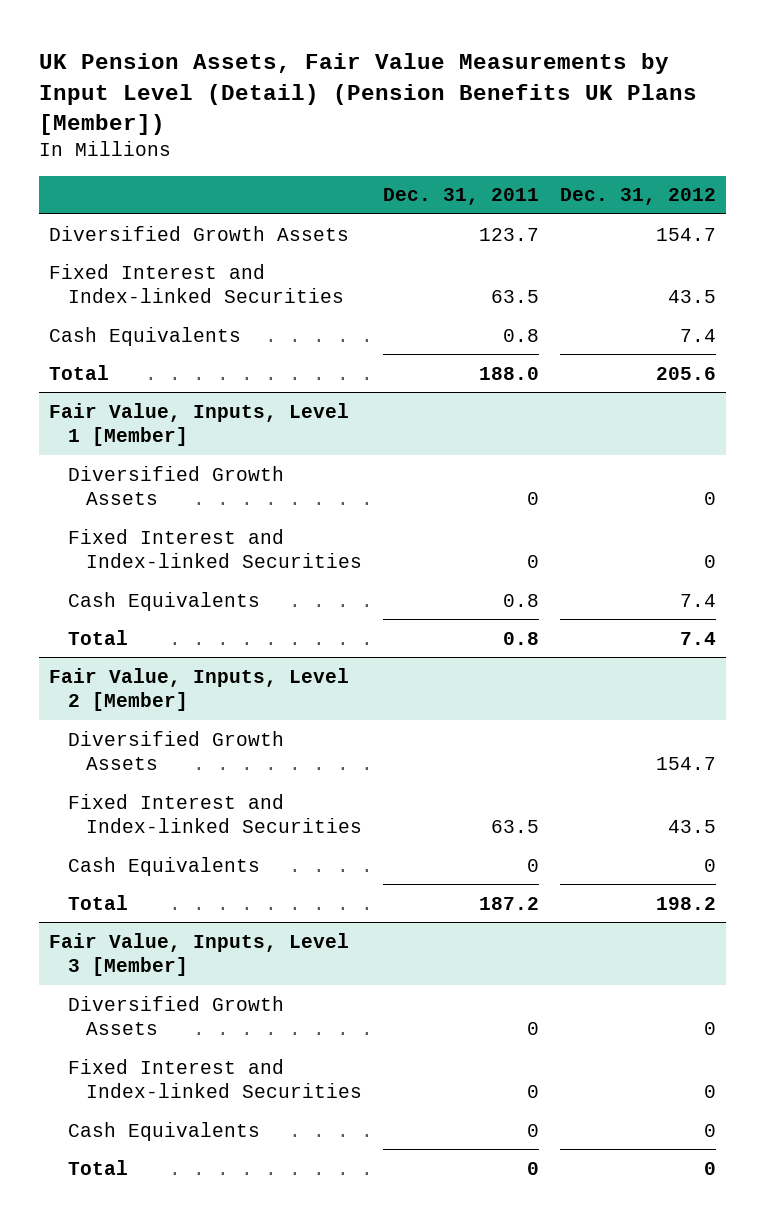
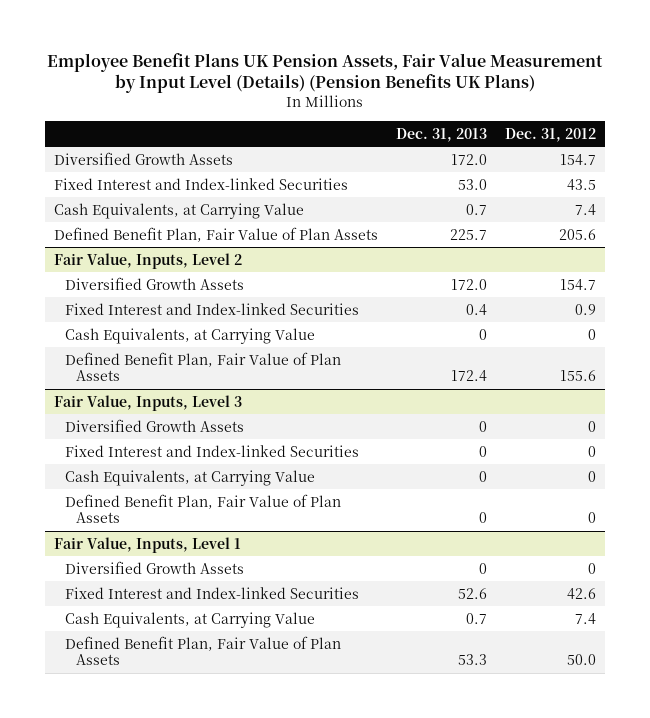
[39,53,698,135] UK Pension Assets, Fair Value Measurements by Input Level (Detail) (Pension Benefits UK Plans [Member]) -> [47,52,604,94] Employee Benefit Plans UK Pension Assets, Fair Value Measurement by Input Level (Details) (Pension Benefits UK Plans)
[383,188,540,206] Dec. 31, 2011 -> none
none -> [396,127,488,142] Dec. 31, 2013
[49,402,350,447] Fair Value, Inputs, Level 1 [Member] -> none
[67,465,284,506] Diversified Growth Assets -> none
[67,528,363,569] Fixed Interest and Index-linked Securities -> none
[67,591,260,611] Cash Equivalents -> none
[67,629,128,645] Total -> none
[49,326,242,346] Cash Equivalents -> [54,202,305,219] Cash Equivalents, at Carrying Value
[49,364,110,380] Total -> [54,226,379,242] Defined Benefit Plan, Fair Value of Plan Assets
[49,667,350,712] Fair Value, Inputs, Level 2 [Member] -> [54,252,243,269] Fair Value, Inputs, Level 2
[67,894,128,910] Total -> none
[667,820,716,834] 43.5 -> [575,303,597,315] 0.9
[67,856,260,876] Cash Equivalents -> [65,327,316,344] Cash Equivalents, at Carrying Value
none -> [65,351,342,382] Defined Benefit Plan, Fair Value of Plan Assets
[49,932,350,977] Fair Value, Inputs, Level 3 [Member] -> [54,394,243,411] Fair Value, Inputs, Level 3
[67,1121,260,1141] Cash Equivalents -> [65,469,316,486] Cash Equivalents, at Carrying Value
[67,1159,128,1175] Total -> [65,493,342,524] Defined Benefit Plan, Fair Value of Plan Assets
none -> [54,536,242,553] Fair Value, Inputs, Level 1
none -> [65,560,245,574] Diversified Growth Assets
none -> [65,586,360,599] Fixed Interest and Index-linked Securities
none -> [65,611,316,628] Cash Equivalents, at Carrying Value
none -> [65,635,342,666] Defined Benefit Plan, Fair Value of Plan Assets

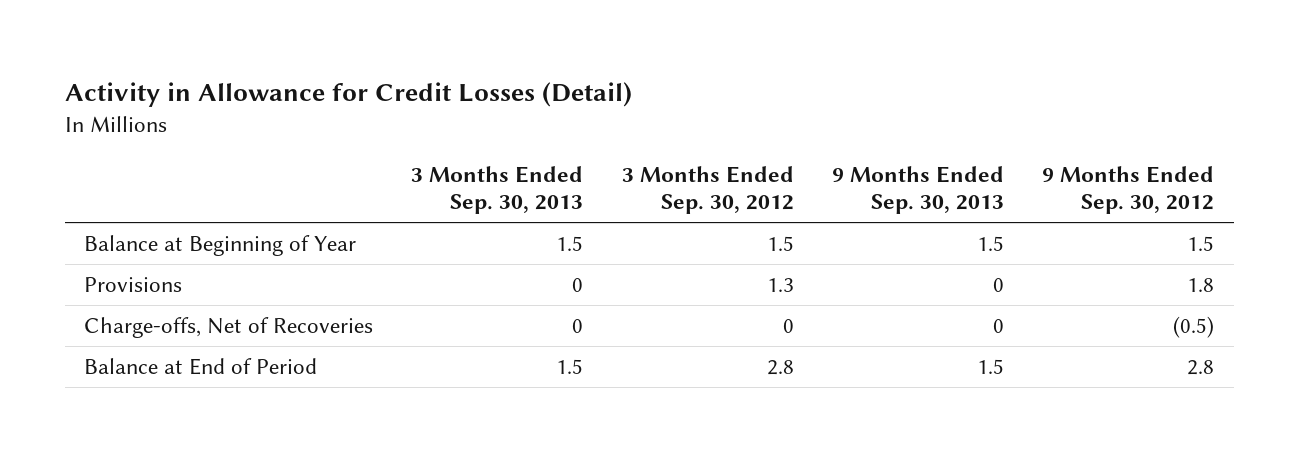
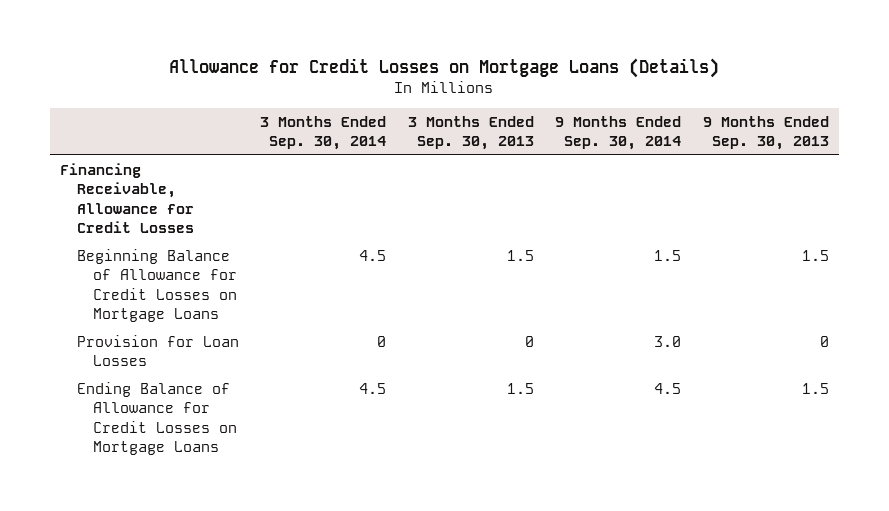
[64,81,632,107] Activity in Allowance for Credit Losses (Detail) -> [169,57,720,78] Allowance for Credit Losses on Mortgage Loans (Details)
[621,166,794,215] 3 Months Ended Sep. 30, 2012 -> none
[1042,166,1215,215] 9 Months Ended Sep. 30, 2012 -> none
none -> [260,115,387,151] 3 Months Ended Sep. 30, 2014
none -> [555,115,682,151] 9 Months Ended Sep. 30, 2014
[83,316,373,338] Charge-offs, Net of Recoveries -> none
none -> [60,162,194,234] Financing Receivable, Allowance for Credit Losses
[83,234,356,256] Balance at Beginning of Year -> [76,248,237,323] Beginning Balance of Allowance for Credit Losses on Mortgage Loans
[83,276,182,292] Provisions -> [76,334,239,367] Provision for Loan Losses
[83,357,317,375] Balance at End of Period -> [76,381,237,456] Ending Balance of Allowance for Credit Losses on Mortgage Loans

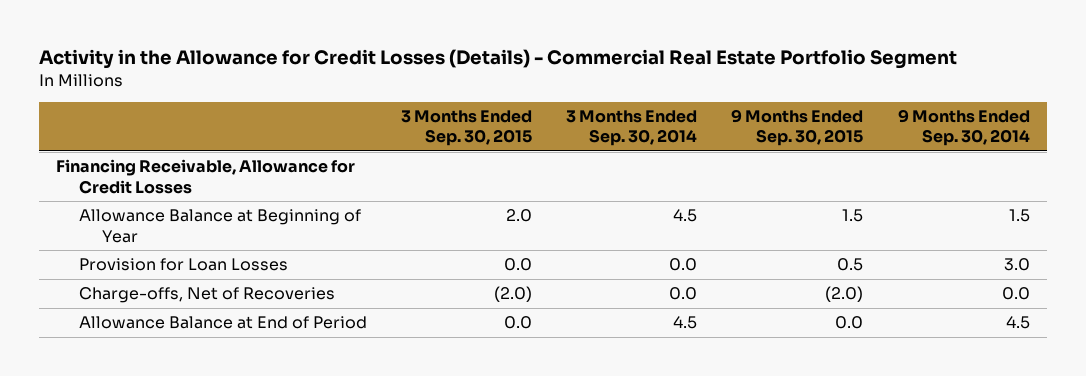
[169,57,720,78] Allowance for Credit Losses on Mortgage Loans (Details) -> [39,48,958,69] Activity in the Allowance for Credit Losses (Details) - Commercial Real Estate Portfolio Segment
[407,115,534,151] 3 Months Ended Sep. 30, 2013 -> none
[702,115,829,151] 9 Months Ended Sep. 30, 2013 -> none
none -> [401,109,533,147] 3 Months Ended Sep. 30, 2015
none -> [731,108,864,147] 9 Months Ended Sep. 30, 2015
[76,248,237,323] Beginning Balance of Allowance for Credit Losses on Mortgage Loans -> [79,209,362,243] Allowance Balance at Beginning of Year
[377,335,387,347] 0 -> [669,258,698,272] 0.0
none -> [79,287,336,304] Charge-offs, Net of Recoveries
[76,381,237,456] Ending Balance of Allowance for Credit Losses on Mortgage Loans -> [79,316,368,330] Allowance Balance at End of Period

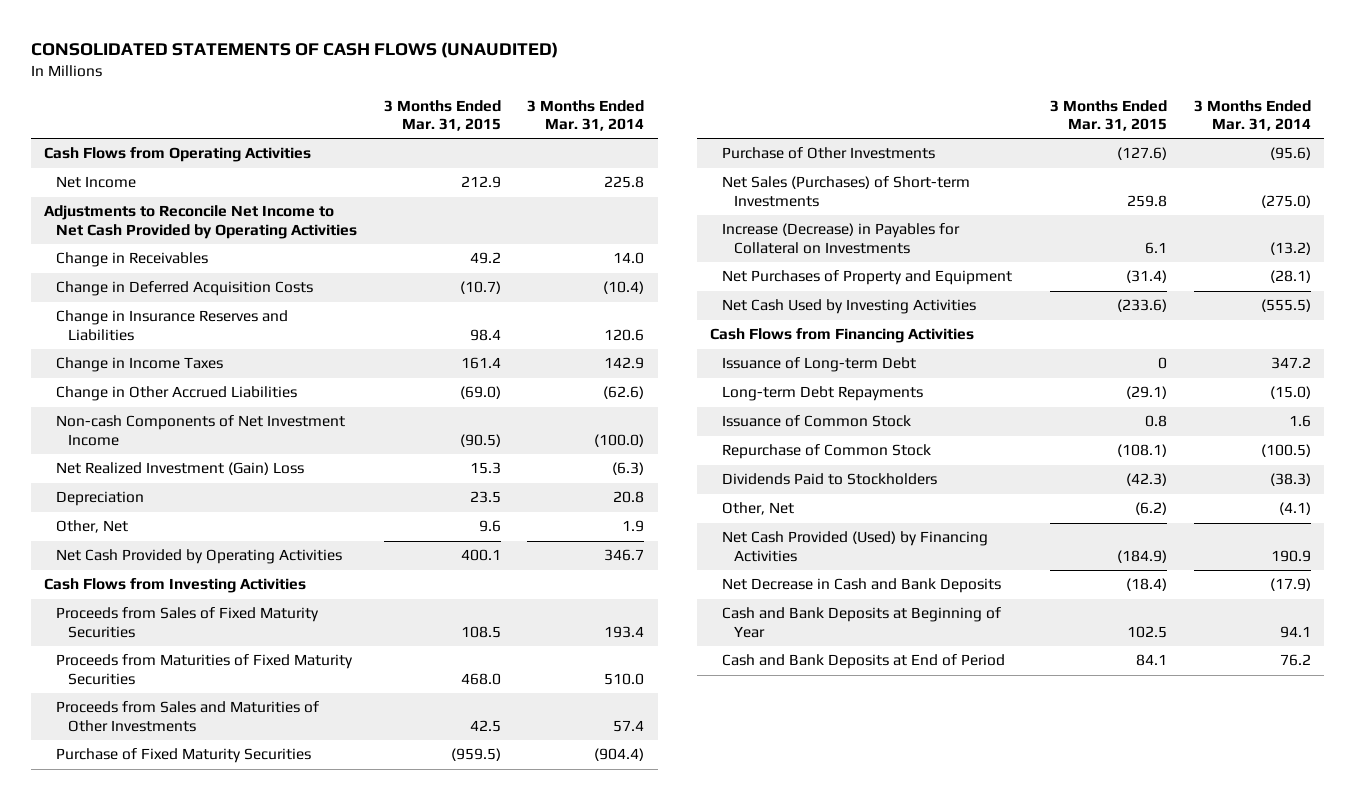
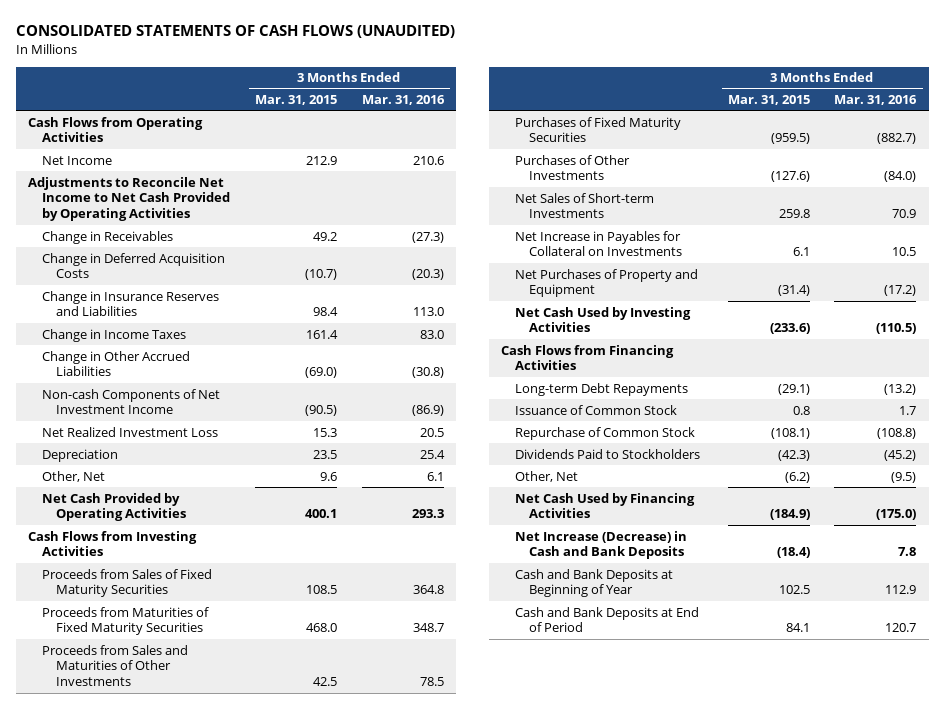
[527,100,645,132] 3 Months Ended Mar. 31, 2014 -> none
none -> [361,95,445,106] Mar. 31, 2016
[56,462,305,476] Net Realized Investment (Gain) Loss -> [42,426,219,437] Net Realized Investment Loss
[56,748,312,764] Purchase of Fixed Maturity Securities -> [515,116,682,143] Purchases of Fixed Maturity Securities
[722,147,936,160] Purchase of Other Investments -> [515,154,631,181] Purchases of Other Investments
[722,176,971,207] Net Sales (Purchases) of Short-term Investments -> [515,192,655,219] Net Sales of Short-term Investments
[722,223,961,254] Increase (Decrease) in Payables for Collateral on Investments -> [515,230,683,257] Net Increase in Payables for Collateral on Investments
[722,357,917,373] Issuance of Long-term Debt -> none
[722,531,989,562] Net Cash Provided (Used) by Financing Activities -> [515,492,696,519] Net Cash Used by Financing Activities
[722,578,1002,594] Net Decrease in Cash and Bank Deposits -> [515,530,688,560] Net Increase (Decrease) in Cash and Bank Deposits

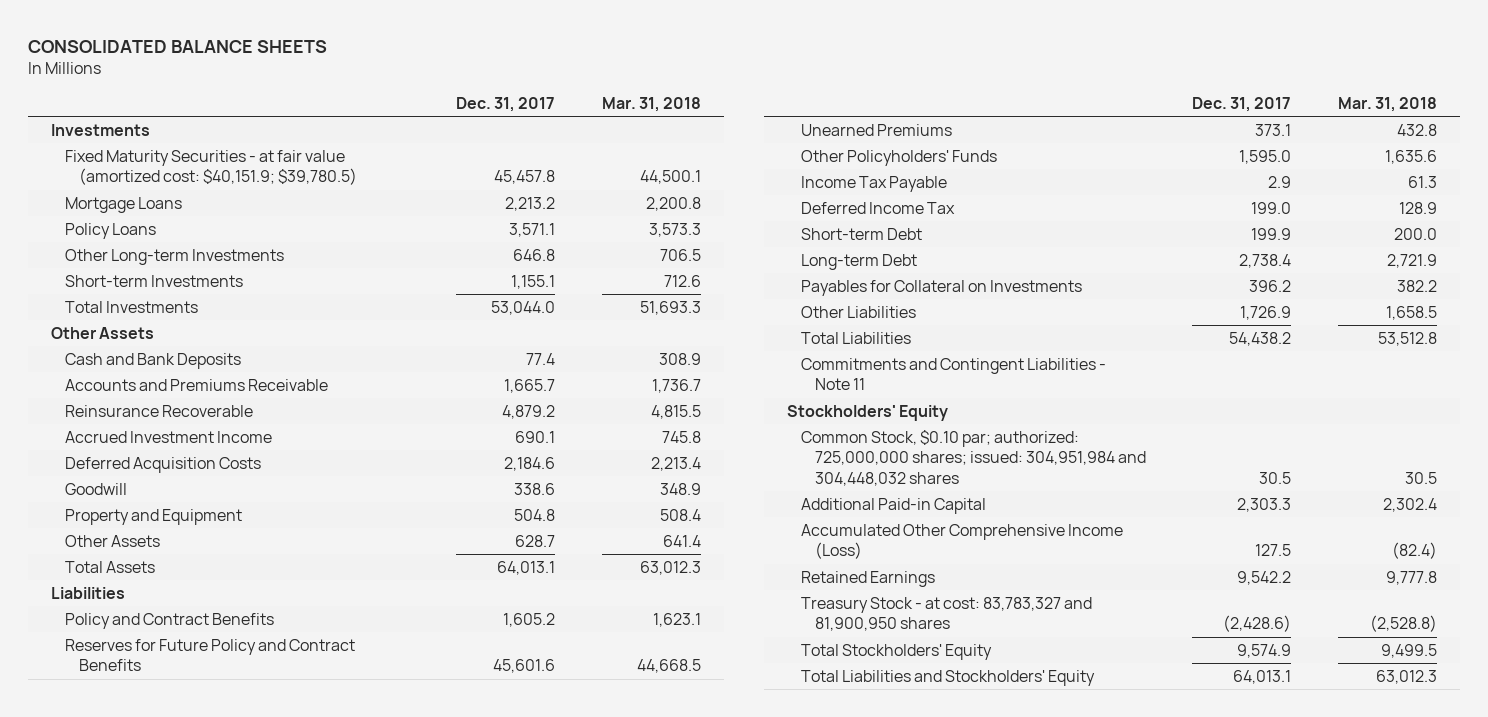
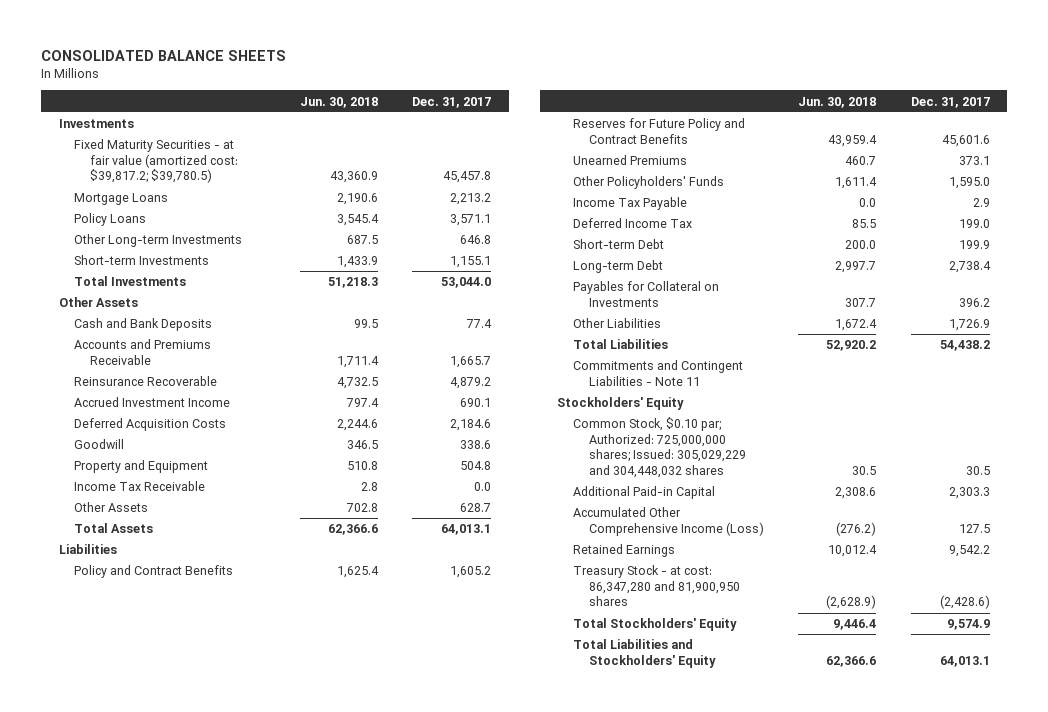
[601,96,701,112] Mar. 31, 2018 -> none
none -> [299,96,378,108] Jun. 30, 2018
[65,149,357,186] Fixed Maturity Securities - at fair value (amortized cost: $40,151.9; $39,780.5) -> [74,139,239,184] Fixed Maturity Securities - at fair value (amortized cost: $39,817.2; $39,780.5)
none -> [74,481,206,492] Income Tax Receivable
[800,429,1146,486] Common Stock, $0.10 par; authorized: 725,000,000 shares; issued: 304,951,984 and 304,448,032 shares -> [572,417,746,478] Common Stock, $0.10 par; Authorized: 725,000,000 shares; Issued: 305,029,229 and 304,448,032 shares
[800,596,1092,632] Treasury Stock - at cost: 83,783,327 and 81,900,950 shares -> [572,565,740,607] Treasury Stock - at cost: 86,347,280 and 81,900,950 shares

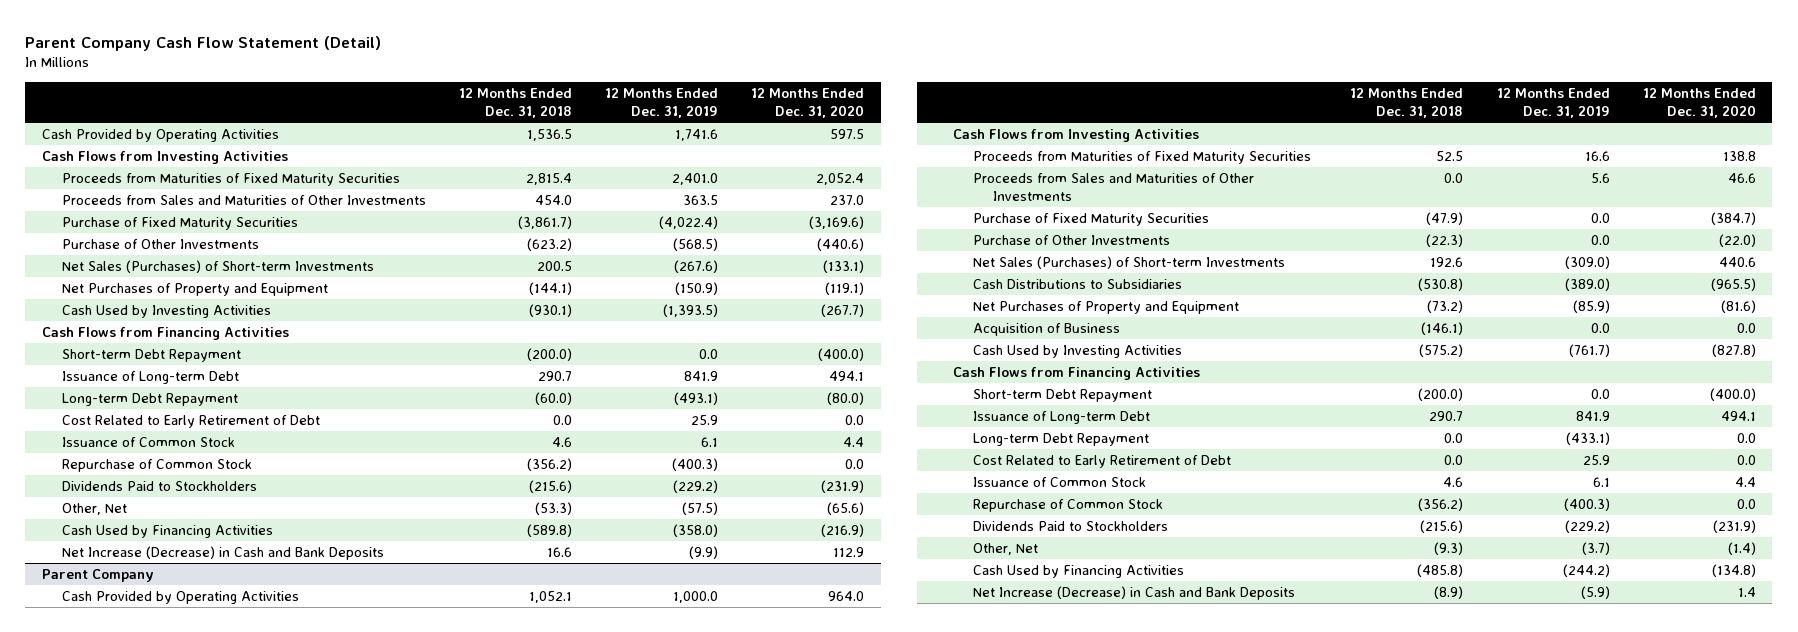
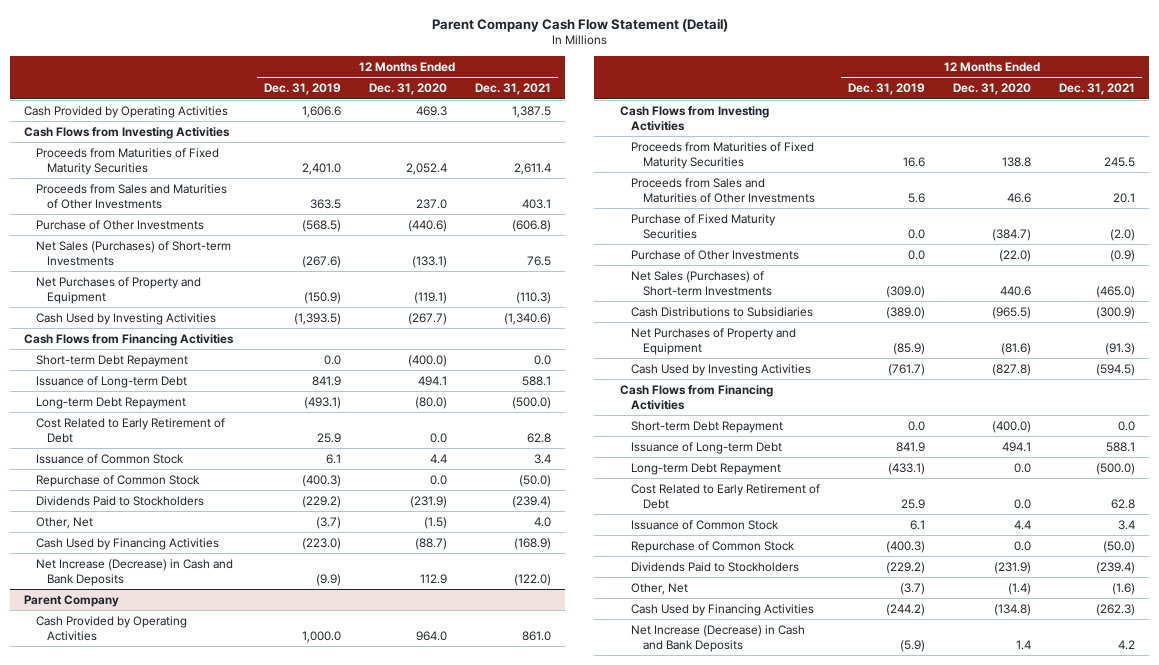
[458,87,572,118] 12 Months Ended Dec. 31, 2018 -> none
none -> [474,83,551,96] Dec. 31, 2021
[675,128,719,141] 1,741.6 -> [301,105,341,118] 1,606.6
[830,128,865,139] 597.5 -> [415,105,447,116] 469.3
[61,216,298,230] Purchase of Fixed Maturity Securities -> none
[682,501,719,515] (57.5) -> [315,516,341,529] (3.7)
[827,501,865,515] (65.6) -> [423,516,447,529] (1.5)
[673,523,719,537] (358.0) -> [301,537,341,550] (223.0)
[821,523,865,537] (216.9) -> [414,537,447,550] (88.7)
[973,322,1121,336] Acquisition of Business -> none

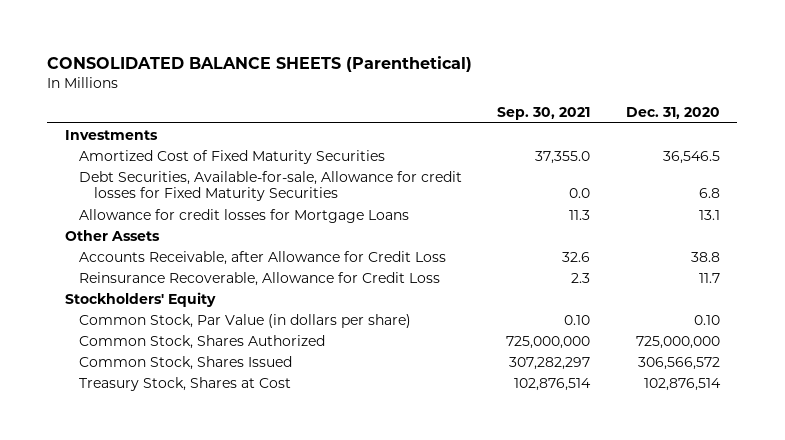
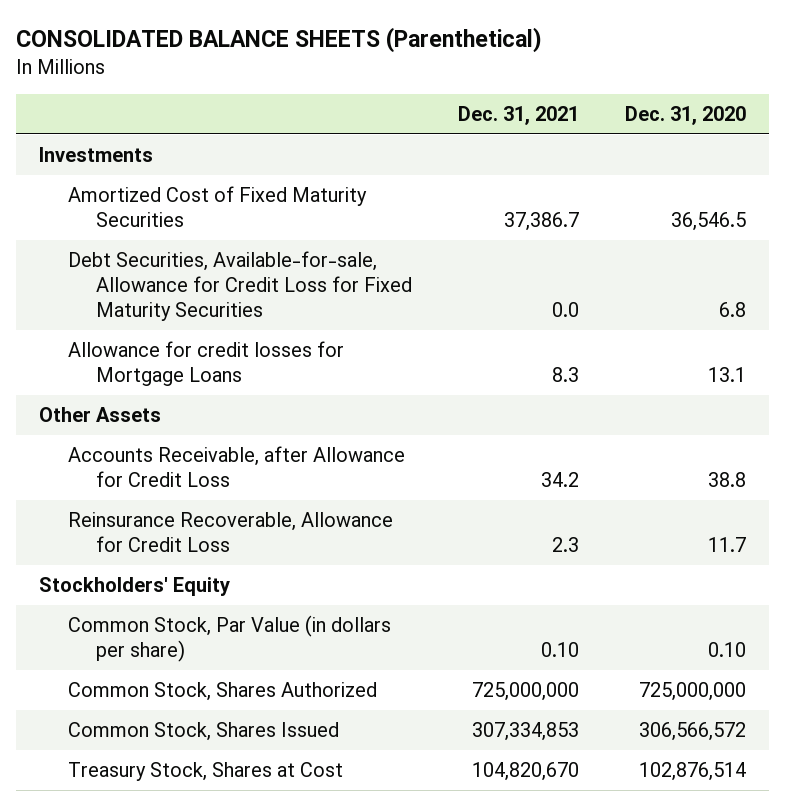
[497,107,591,121] Sep. 30, 2021 -> none
none -> [458,105,580,125] Dec. 31, 2021
[79,170,463,201] Debt Securities, Available-for-sale, Allowance for credit losses for Fixed Maturity Securities -> [67,251,413,321] Debt Securities, Available-for-sale, Allowance for Credit Loss for Fixed Maturity Securities

